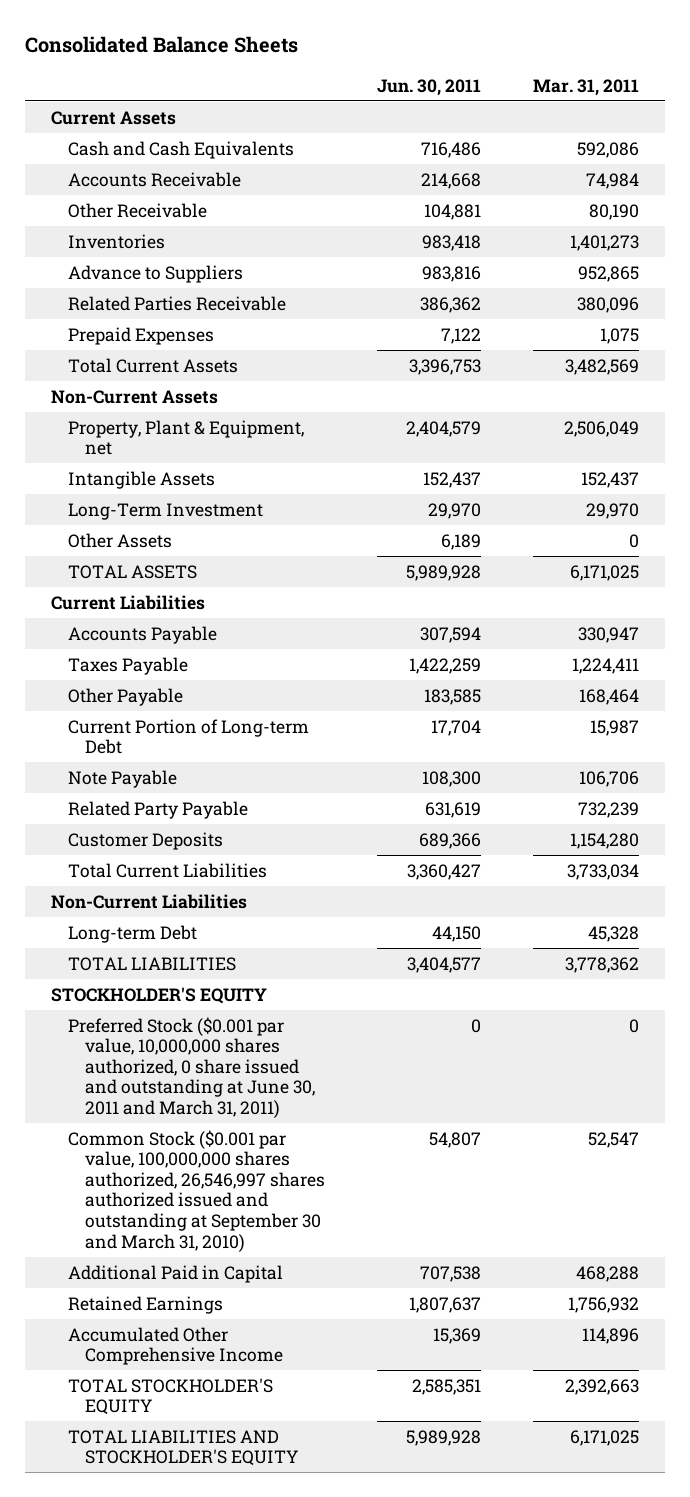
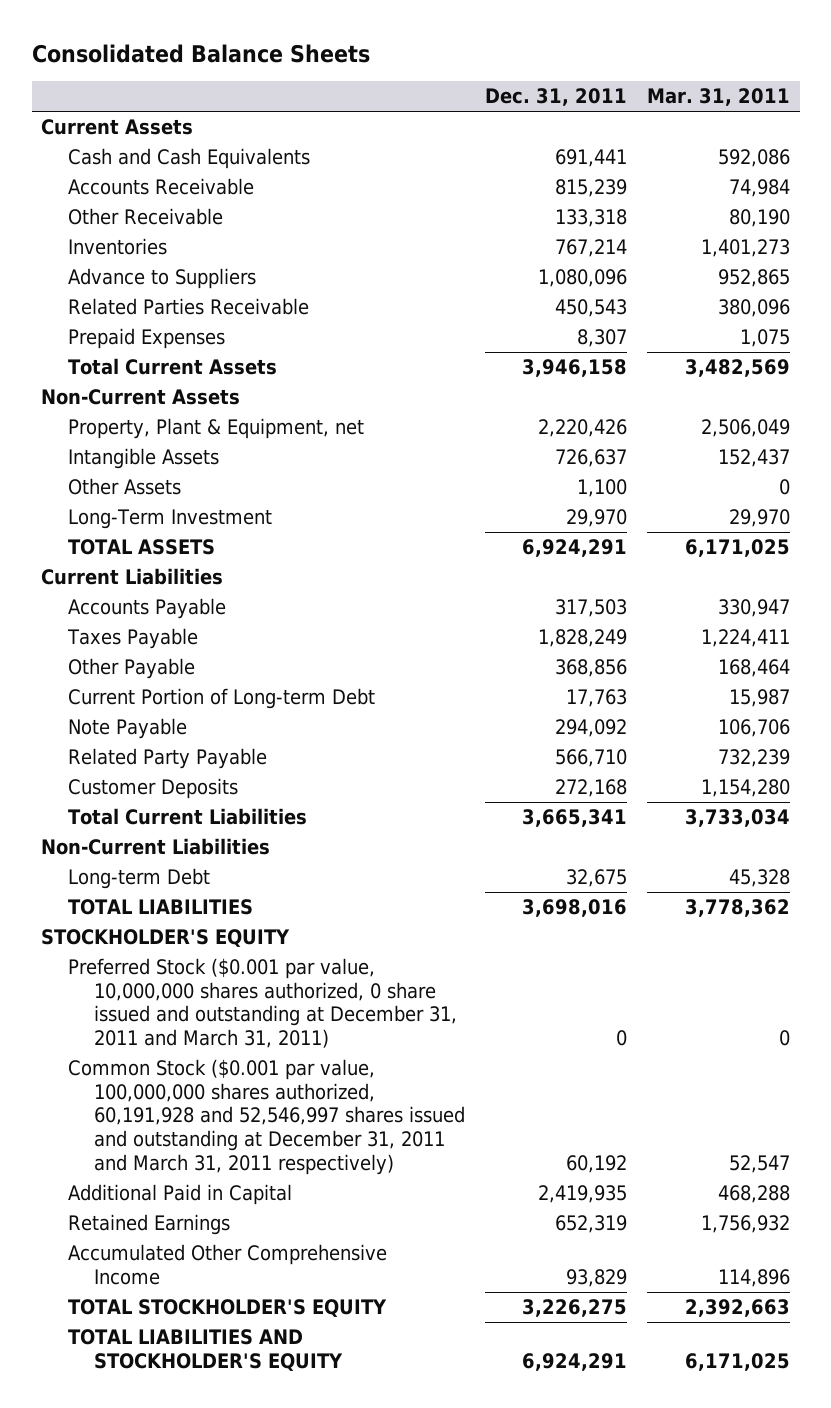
[377,78,482,96] Jun. 30, 2011 -> none
none -> [485,88,628,107] Dec. 31, 2011
[68,502,264,520] Long-Term Investment -> [67,509,272,530] Long-Term Investment
[68,1016,316,1118] Preferred Stock ($0.001 par value, 10,000,000 shares authorized, 0 share issued and outstanding at June 30, 2011 and March 31, 2011) -> [67,958,458,1049] Preferred Stock ($0.001 par value, 10,000,000 shares authorized, 0 share issued and outstanding at December 31, 2011 and March 31, 2011)
[68,1129,326,1252] Common Stock ($0.001 par value, 100,000,000 shares authorized, 26,546,997 shares authorized issued and outstanding at September 30 and March 31, 2010) -> [67,1059,466,1175] Common Stock ($0.001 par value, 100,000,000 shares authorized, 60,191,928 and 52,546,997 shares issued and outstanding at December 31, 2011 and March 31, 2011 respectively)

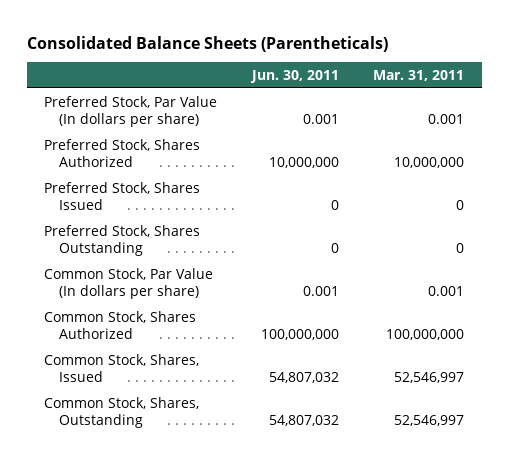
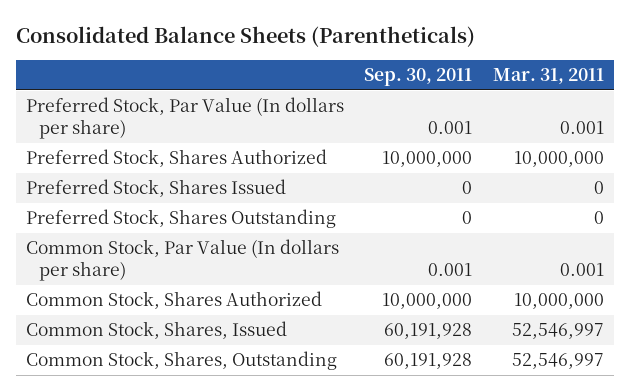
[249,70,339,84] Jun. 30, 2011 -> none
none -> [364,68,473,87] Sep. 30, 2011
[386,329,465,341] 100,000,000 -> [513,293,604,310] 10,000,000

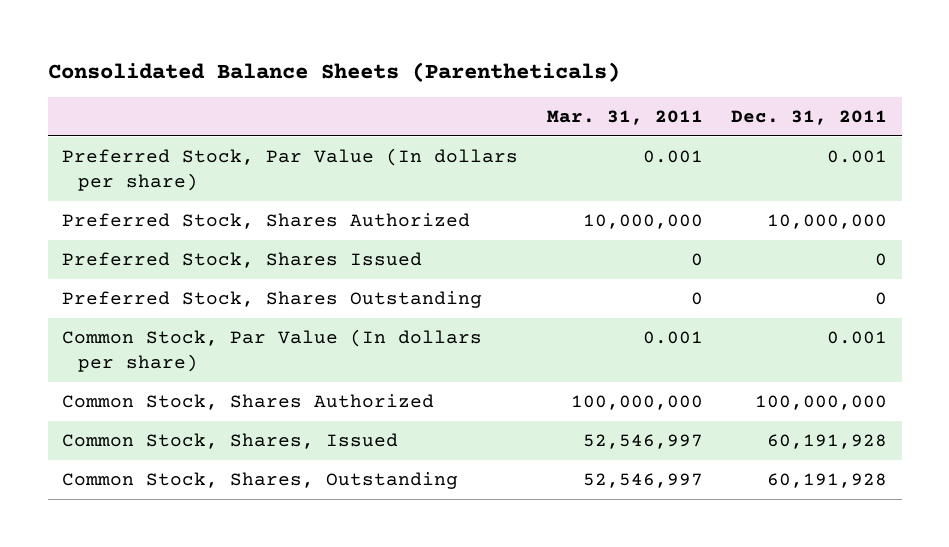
[364,68,473,87] Sep. 30, 2011 -> none
none -> [731,110,888,126] Dec. 31, 2011
[513,293,604,310] 10,000,000 -> [570,394,703,410] 100,000,000

